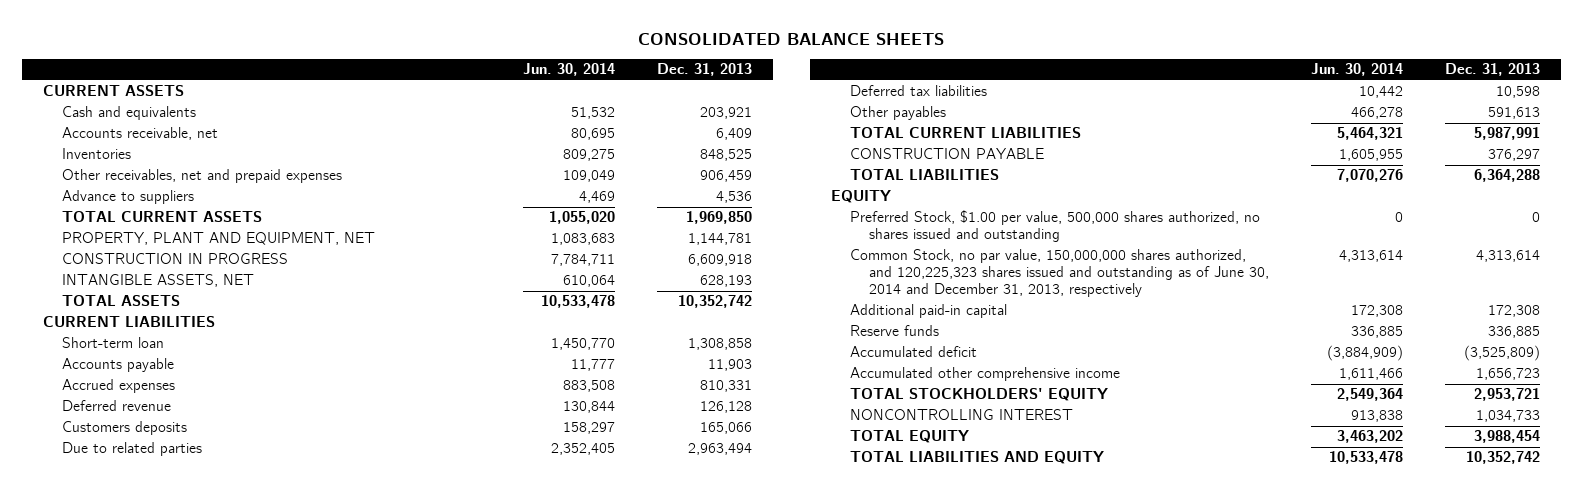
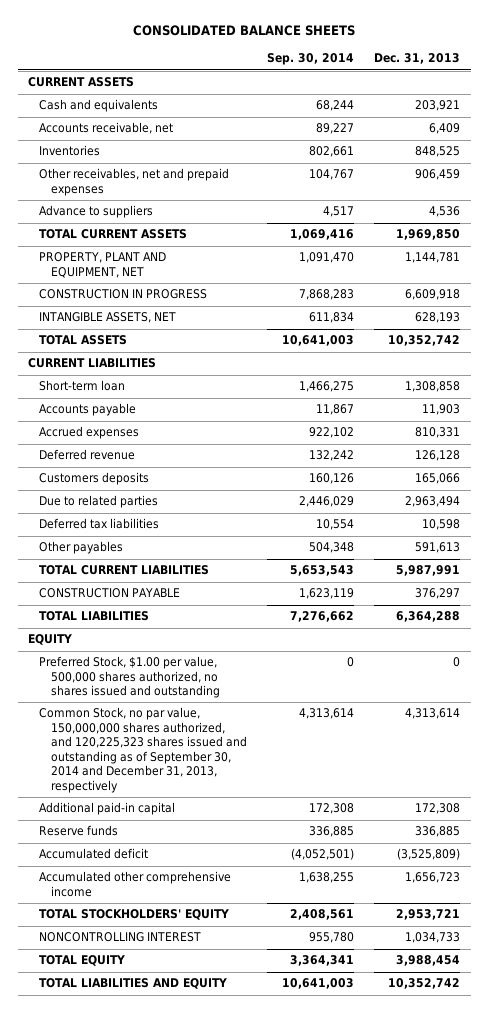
[523,63,616,77] Jun. 30, 2014 -> none
none -> [267,53,355,66] Sep. 30, 2014
[849,249,1269,298] Common Stock, no par value, 150,000,000 shares authorized, and 120,225,323 shares issued and outstanding as of June 30, 2014 and December 31, 2013, respectively -> [39,707,247,793] Common Stock, no par value, 150,000,000 shares authorized, and 120,225,323 shares issued and outstanding as of September 30, 2014 and December 31, 2013, respectively

